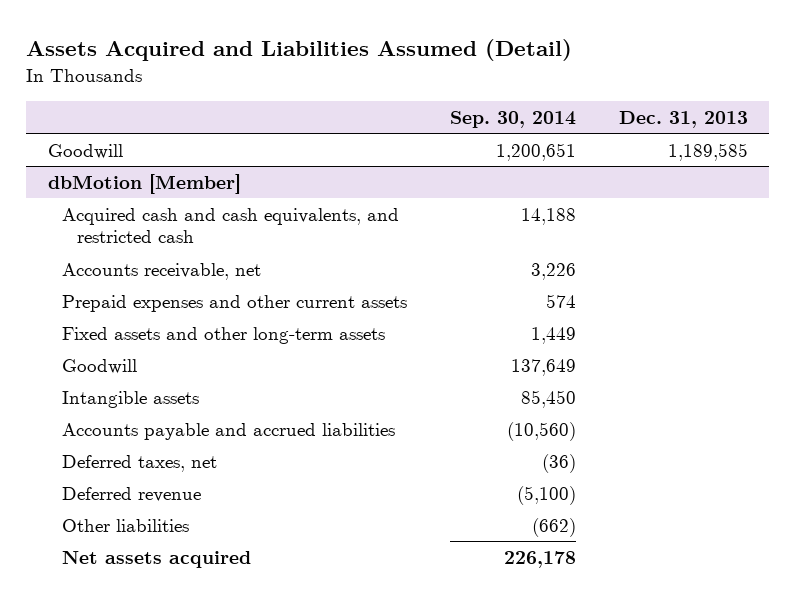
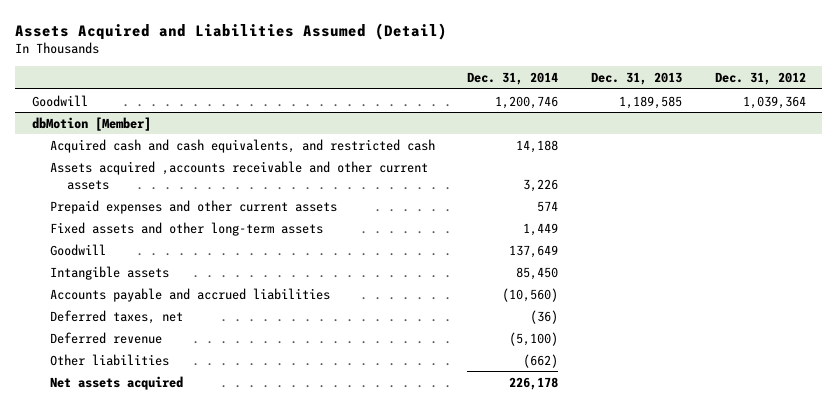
[449,110,576,128] Sep. 30, 2014 -> none
none -> [467,71,559,85] Dec. 31, 2014
none -> [714,71,806,85] Dec. 31, 2012
[62,262,262,280] Accounts receivable, net -> [49,160,428,190] Assets acquired ,accounts receivable and other current assets

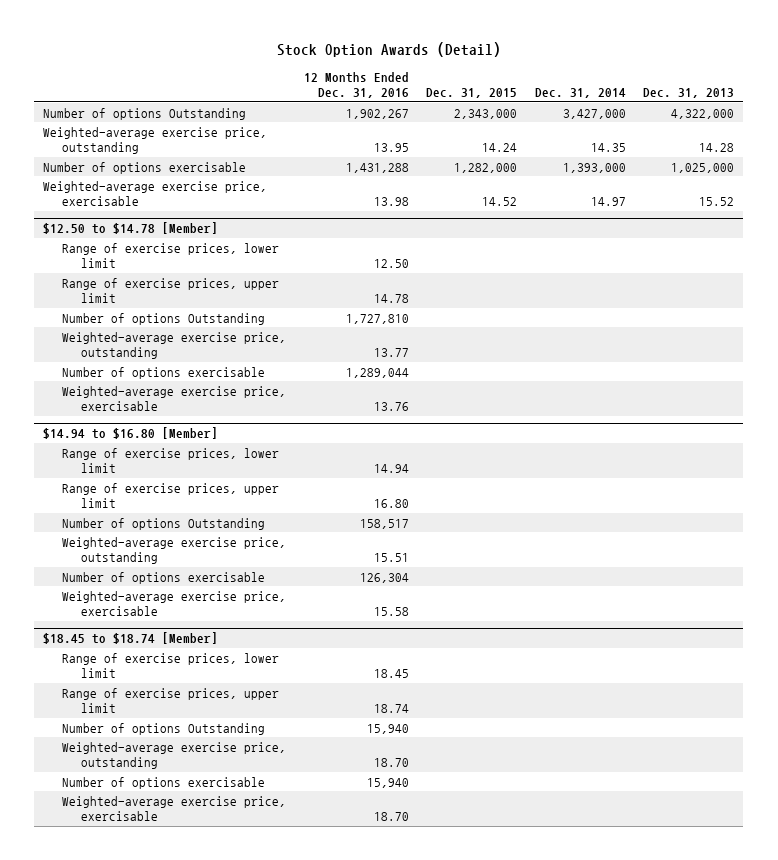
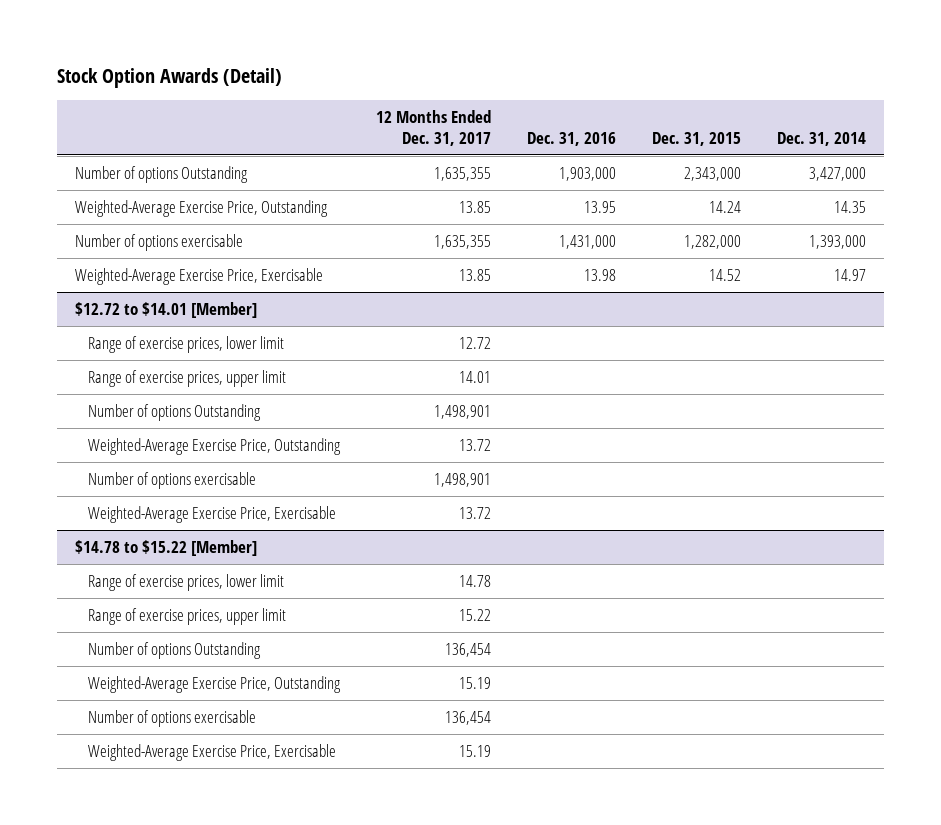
[303,71,409,99] 12 Months Ended Dec. 31, 2016 -> none
[643,88,735,99] Dec. 31, 2013 -> none
none -> [376,109,492,146] 12 Months Ended Dec. 31, 2017
none -> [527,131,617,146] Dec. 31, 2016
[43,126,268,155] Weighted-average exercise price, outstanding -> [74,199,328,217] Weighted-Average Exercise Price, Outstanding
[43,180,268,207] Weighted-average exercise price, exercisable -> [74,267,323,285] Weighted-Average Exercise Price, Exercisable
[43,222,219,235] $12.50 to $14.78 [Member] -> [74,301,257,318] $12.72 to $14.01 [Member]
[62,331,287,360] Weighted-average exercise price, outstanding -> [88,437,342,455] Weighted-Average Exercise Price, Outstanding
[62,385,287,412] Weighted-average exercise price, exercisable -> [88,505,337,523] Weighted-Average Exercise Price, Exercisable
[43,427,219,440] $14.94 to $16.80 [Member] -> [74,539,257,556] $14.78 to $15.22 [Member]
[62,536,287,565] Weighted-average exercise price, outstanding -> [88,675,342,693] Weighted-Average Exercise Price, Outstanding
[43,632,219,645] $18.45 to $18.74 [Member] -> none
[62,652,280,679] Range of exercise prices, lower limit -> none
[62,687,280,714] Range of exercise prices, upper limit -> none
[62,722,266,735] Number of options Outstanding -> none
[62,741,287,770] Weighted-average exercise price, outstanding -> none
[62,776,266,789] Number of options exercisable -> none
[62,795,287,822] Weighted-average exercise price, exercisable -> none
[62,590,287,617] Weighted-average exercise price, exercisable -> [88,743,337,761] Weighted-Average Exercise Price, Exercisable

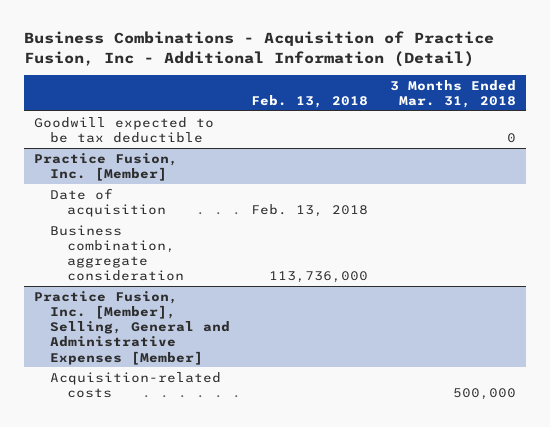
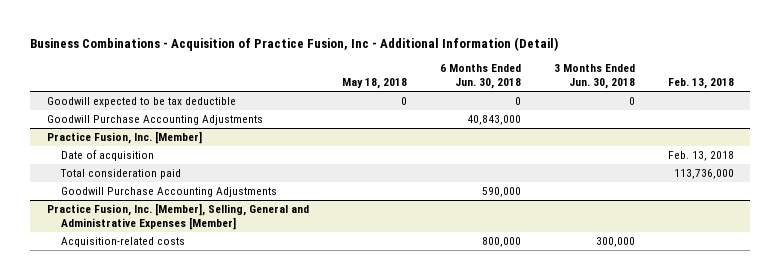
[389,79,516,108] 3 Months Ended Mar. 31, 2018 -> none
none -> [341,78,407,90] May 18, 2018
none -> [439,64,521,90] 6 Months Ended Jun. 30, 2018
none -> [553,64,635,90] 3 Months Ended Jun. 30, 2018
none -> [46,115,263,126] Goodwill Purchase Accounting Adjustments
[50,224,184,282] Business combination, aggregate consideration -> [59,169,181,180] Total consideration paid
none -> [60,187,277,198] Goodwill Purchase Accounting Adjustments

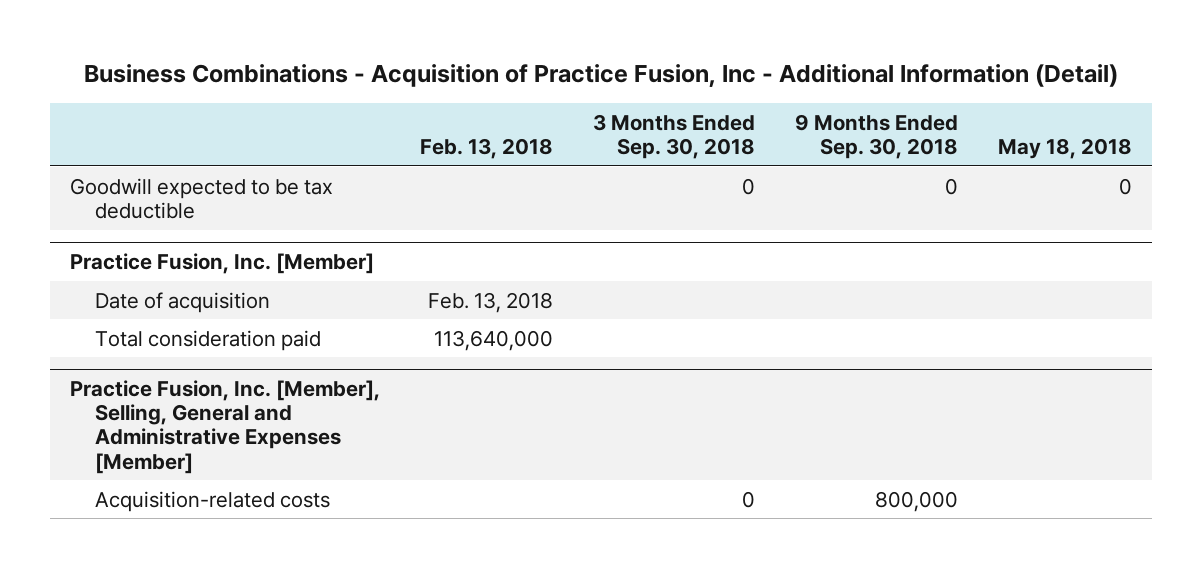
[439,64,521,90] 6 Months Ended Jun. 30, 2018 -> none
[553,64,635,90] 3 Months Ended Jun. 30, 2018 -> none
none -> [593,113,756,159] 3 Months Ended Sep. 30, 2018
none -> [795,113,959,159] 9 Months Ended Sep. 30, 2018
[46,115,263,126] Goodwill Purchase Accounting Adjustments -> none
[60,187,277,198] Goodwill Purchase Accounting Adjustments -> none
[673,169,734,180] 113,736,000 -> [433,329,553,351] 113,640,000

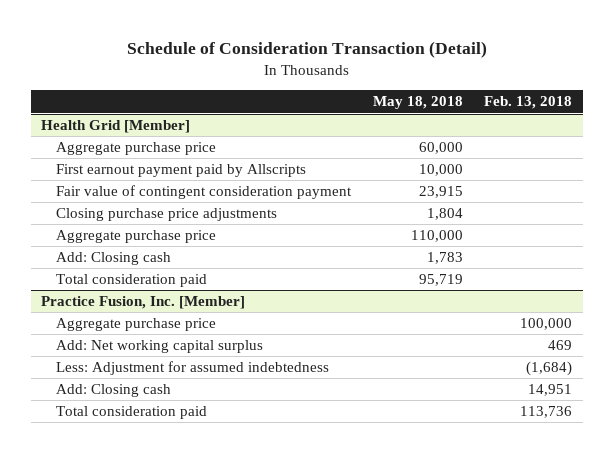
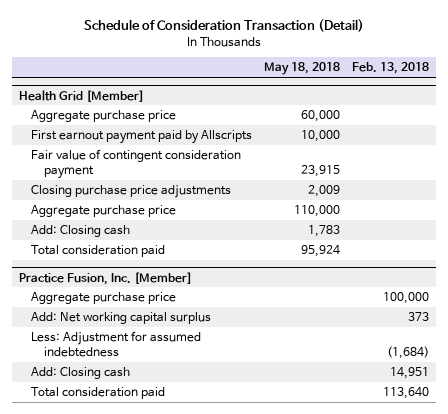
[426,208,463,221] 1,804 -> [308,185,341,198] 2,009
[418,274,463,287] 95,719 -> [301,245,341,258] 95,924
[548,340,573,351] 469 -> [408,312,430,322] 373
[520,406,573,419] 113,736 -> [383,387,430,400] 113,640

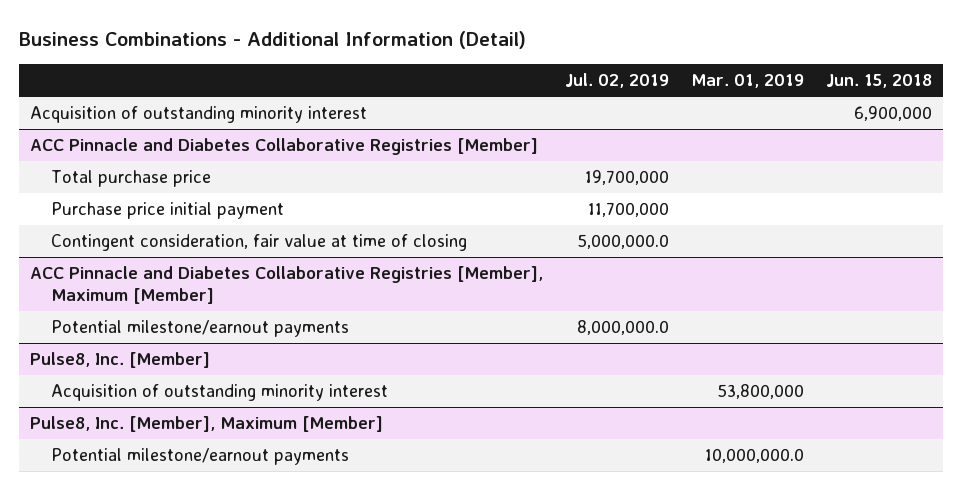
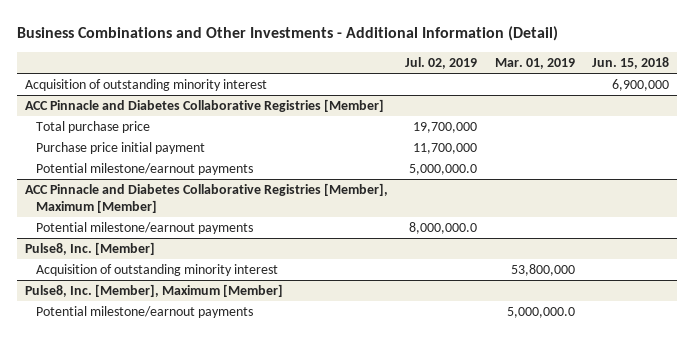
[18,31,526,50] Business Combinations - Additional Information (Detail) -> [16,26,558,42] Business Combinations and Other Investments - Additional Information (Detail)
[50,234,467,252] Contingent consideration, fair value at time of closing -> none
none -> [35,163,253,176] Potential milestone/earnout payments
[704,448,804,464] 10,000,000.0 -> [506,307,575,319] 5,000,000.0

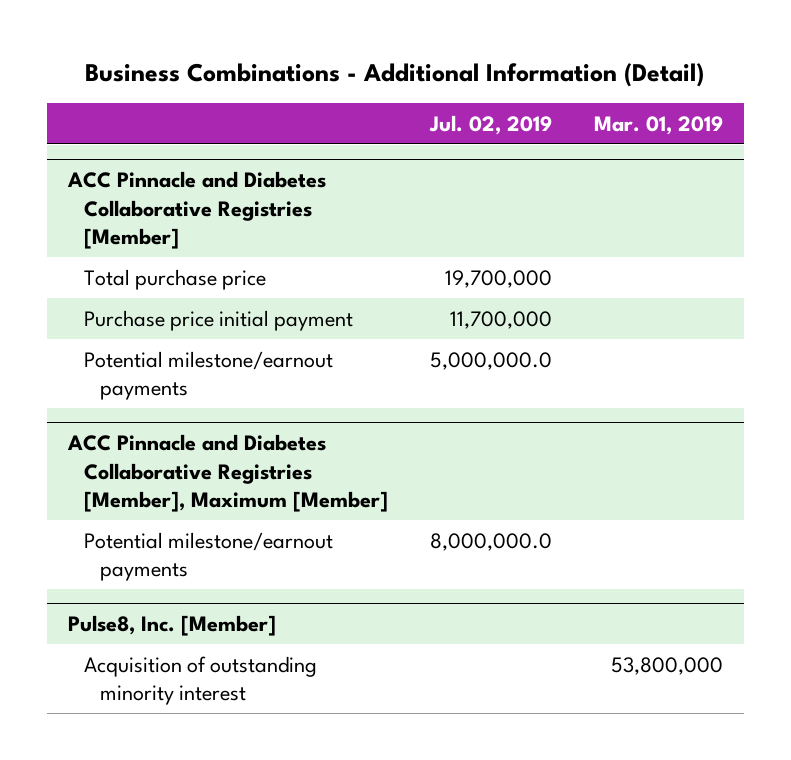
[16,26,558,42] Business Combinations and Other Investments - Additional Information (Detail) -> [85,63,705,88] Business Combinations - Additional Information (Detail)
[591,57,669,70] Jun. 15, 2018 -> none
[25,79,268,92] Acquisition of outstanding minority interest -> none
[25,284,284,298] Pulse8, Inc. [Member], Maximum [Member] -> none
[35,306,253,319] Potential milestone/earnout payments -> none

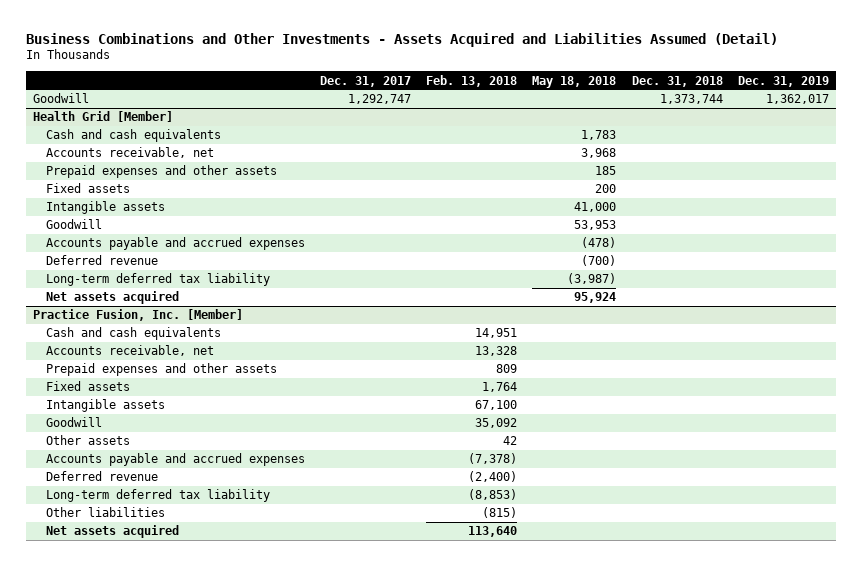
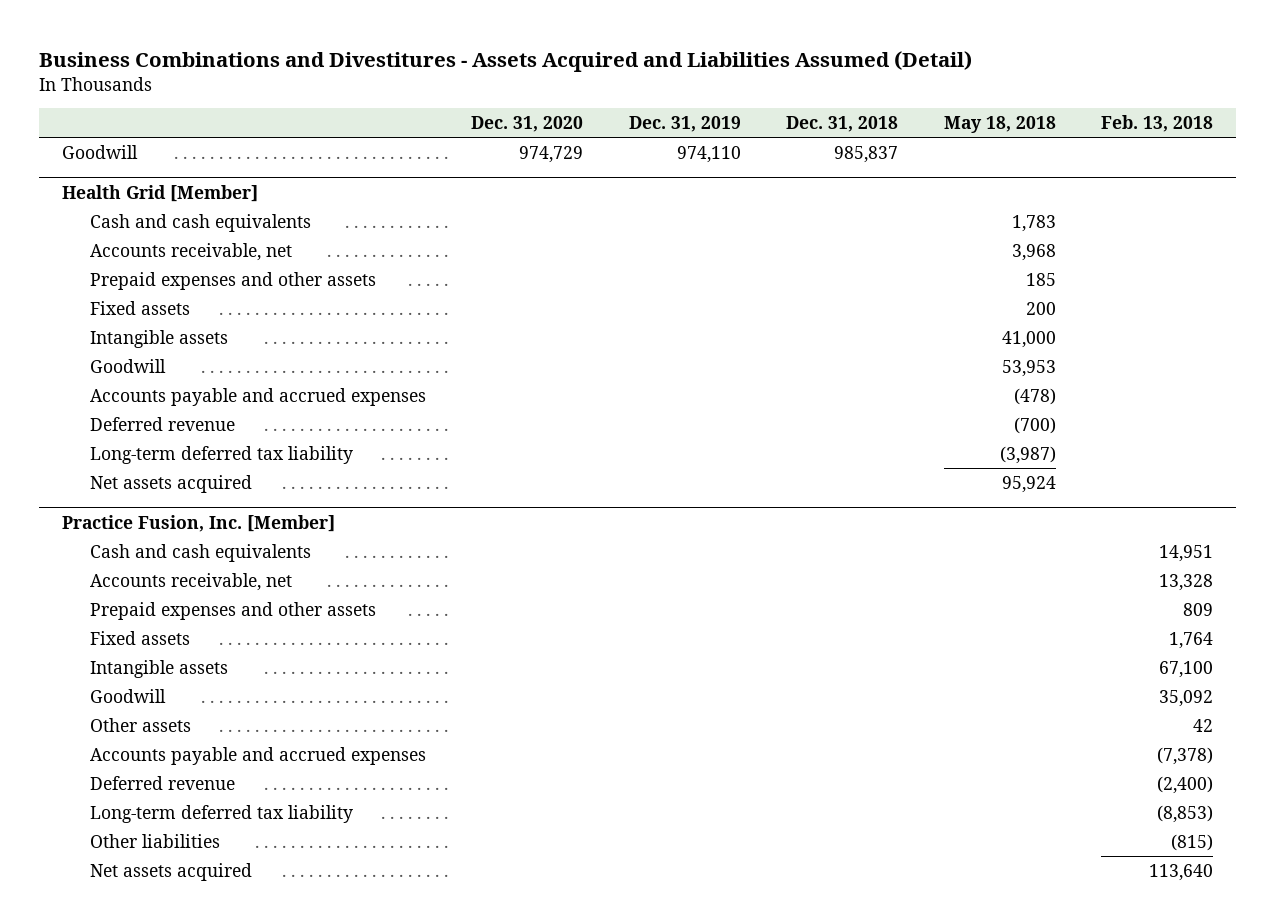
[25,32,778,47] Business Combinations and Other Investments - Assets Acquired and Liabilities Assumed (Detail) -> [39,50,973,72] Business Combinations and Divestitures - Assets Acquired and Liabilities Assumed (Detail)
[319,75,411,87] Dec. 31, 2017 -> none
none -> [471,116,584,133] Dec. 31, 2020
[659,94,723,105] 1,373,744 -> [834,145,899,163] 985,837
[765,94,829,105] 1,362,017 -> [676,145,741,163] 974,110

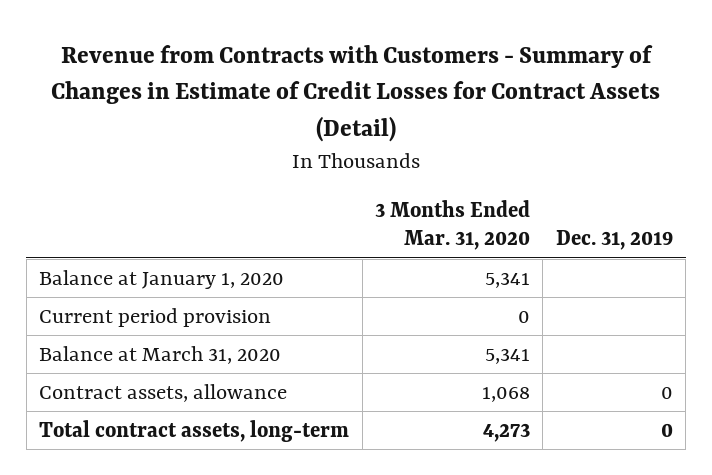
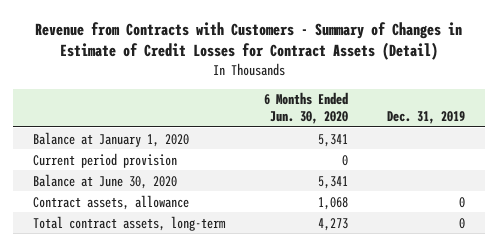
[374,200,530,251] 3 Months Ended Mar. 31, 2020 -> none
none -> [263,92,348,124] 6 Months Ended Jun. 30, 2020
[39,345,282,364] Balance at March 31, 2020 -> [32,173,177,189] Balance at June 30, 2020

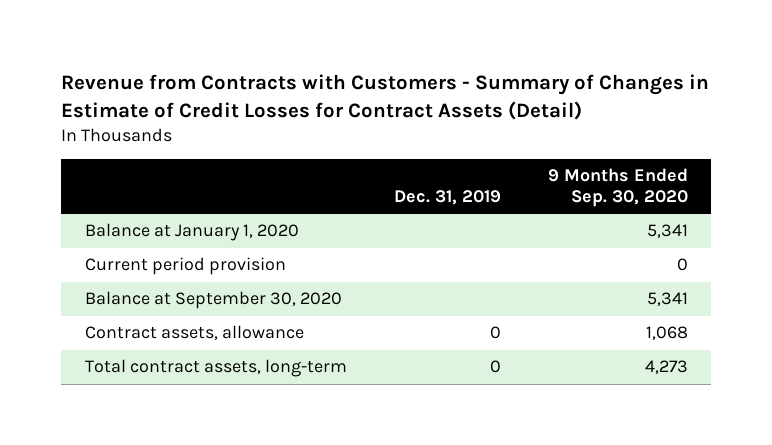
[263,92,348,124] 6 Months Ended Jun. 30, 2020 -> none
none -> [547,168,688,208] 9 Months Ended Sep. 30, 2020
[32,173,177,189] Balance at June 30, 2020 -> [84,291,342,310] Balance at September 30, 2020

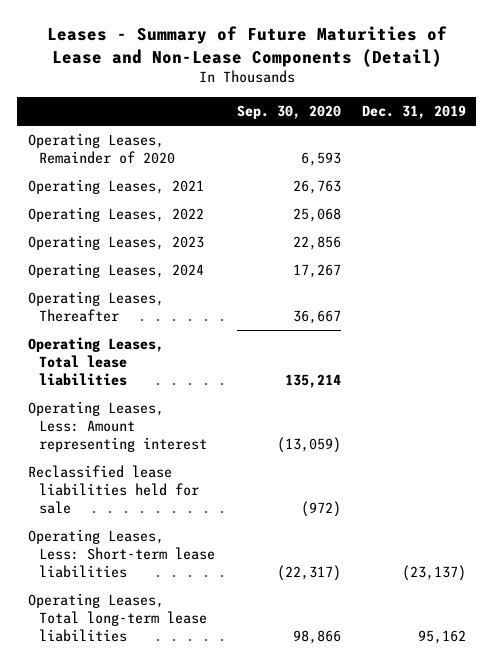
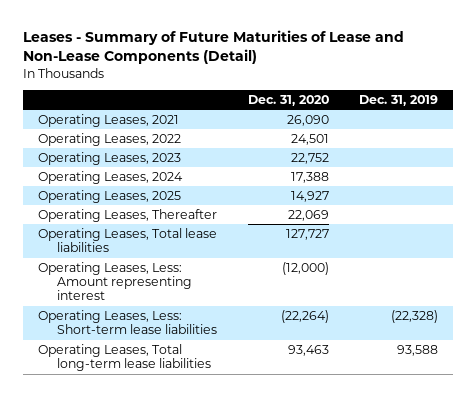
[236,105,341,120] Sep. 30, 2020 -> none
none -> [247,95,329,107] Dec. 31, 2020
[27,133,176,165] Operating Leases, Remainder of 2020 -> none
none -> [38,190,182,204] Operating Leases, 2025
[27,465,200,515] Reclassified lease liabilities held for sale -> none
[401,565,466,582] (23,137) -> [391,310,439,324] (22,328)
[417,630,466,645] 95,162 -> [397,345,439,357] 93,588

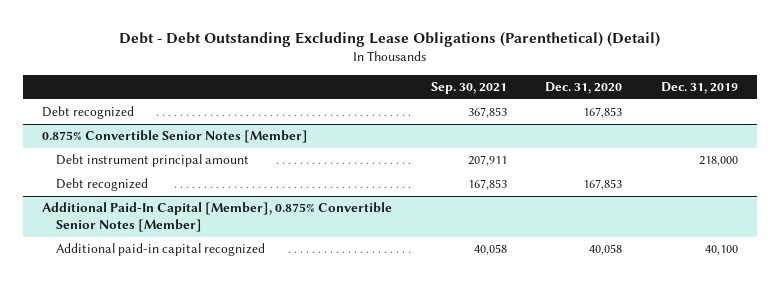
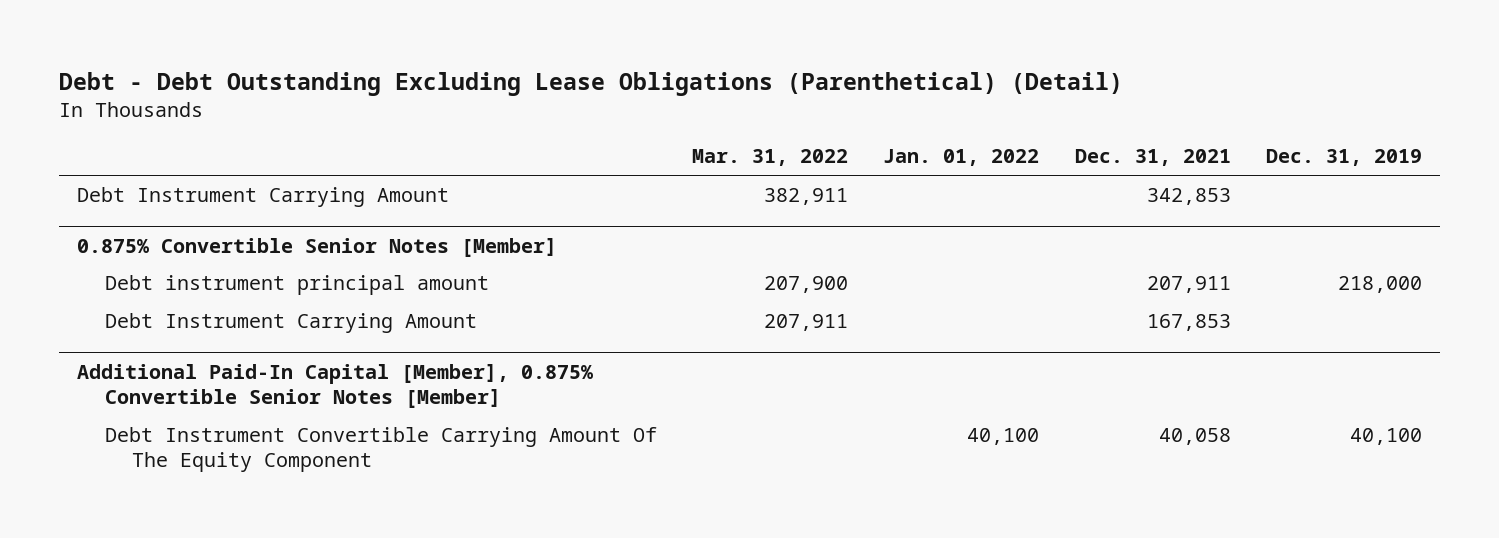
[430,82,507,95] Sep. 30, 2021 -> none
[545,82,623,95] Dec. 31, 2020 -> none
none -> [691,149,848,167] Mar. 31, 2022
none -> [883,149,1040,167] Jan. 01, 2022
none -> [1074,149,1231,167] Dec. 31, 2021
[42,106,135,120] Debt recognized -> [77,187,450,208] Debt Instrument Carrying Amount
[55,178,148,192] Debt recognized -> [104,313,477,334] Debt Instrument Carrying Amount
[55,243,265,257] Additional paid-in capital recognized -> [104,427,657,473] Debt Instrument Convertible Carrying Amount Of The Equity Component

